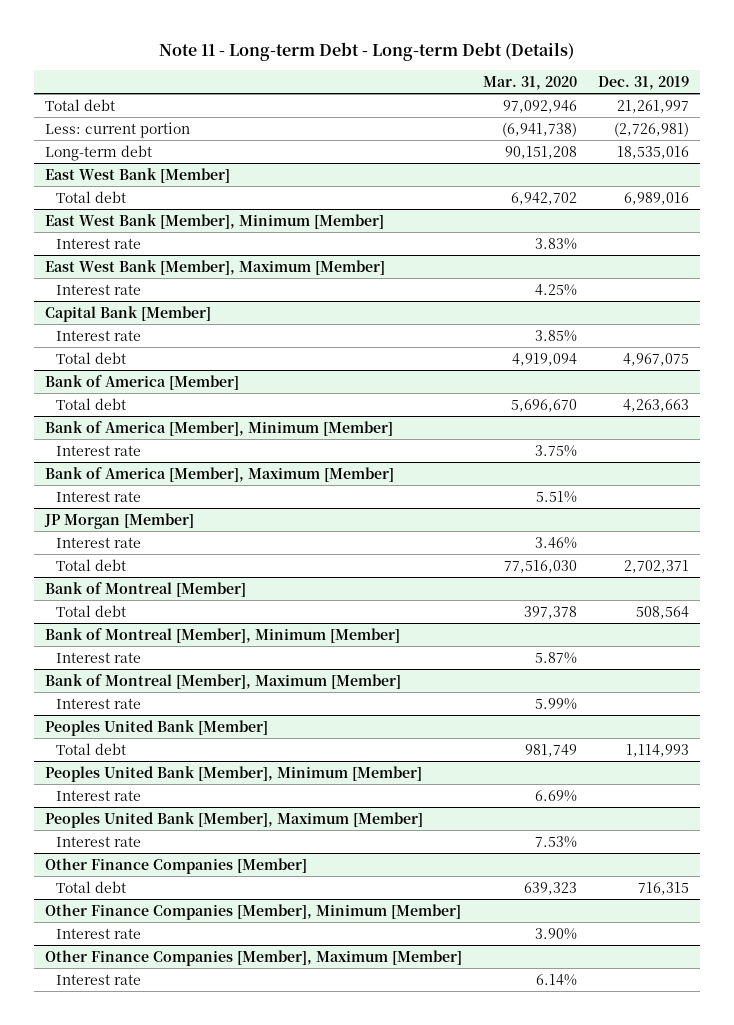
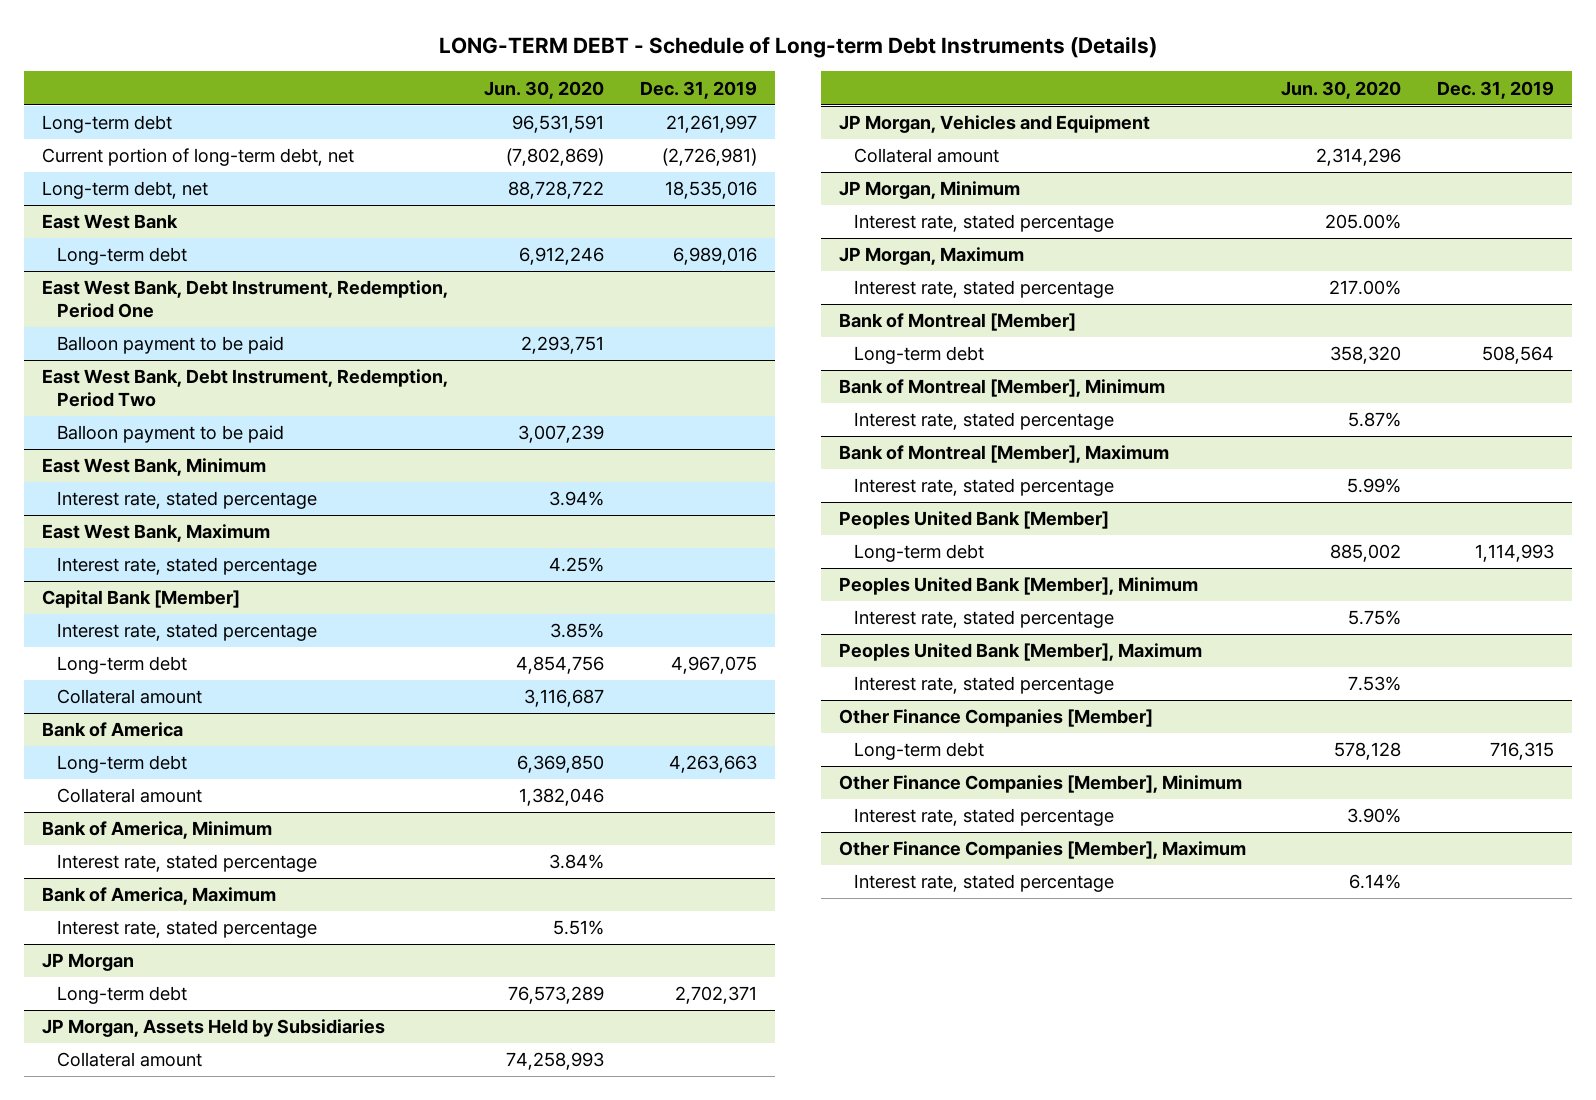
[159,42,575,62] Note 11 - Long-term Debt - Long-term Debt (Details) -> [438,35,1157,58] LONG-TERM DEBT - Schedule of Long-term Debt Instruments (Details)
[483,76,578,91] Mar. 31, 2020 -> none
none -> [484,80,605,99] Jun. 30, 2020
[44,98,115,111] Total debt -> [41,115,172,134] Long-term debt
[44,121,190,138] Less: current portion -> [41,148,354,167] Current portion of long-term debt, net
[44,144,152,161] Long-term debt -> [41,181,208,200] Long-term debt, net
[44,167,230,183] East West Bank [Member] -> [41,214,178,230] East West Bank
[55,190,126,203] Total debt -> [57,247,188,266] Long-term debt
none -> [41,280,448,319] East West Bank, Debt Instrument, Redemption, Period One
none -> [57,336,285,355] Balloon payment to be paid
none -> [41,369,448,408] East West Bank, Debt Instrument, Redemption, Period Two
none -> [57,425,285,444] Balloon payment to be paid
[44,213,384,229] East West Bank [Member], Minimum [Member] -> [41,458,266,477] East West Bank, Minimum
[55,237,141,249] Interest rate -> [57,491,318,510] Interest rate, stated percentage
[44,259,385,275] East West Bank [Member], Maximum [Member] -> [41,524,270,543] East West Bank, Maximum
[55,283,141,295] Interest rate -> [57,557,318,576] Interest rate, stated percentage
[55,536,141,548] Interest rate -> none
[55,329,141,341] Interest rate -> [57,623,318,642] Interest rate, stated percentage
[55,351,126,364] Total debt -> [57,656,188,675] Long-term debt
none -> [57,689,203,705] Collateral amount
[44,374,239,390] Bank of America [Member] -> [41,722,183,738] Bank of America
[55,397,126,410] Total debt -> [57,755,188,774] Long-term debt
none -> [57,788,203,804] Collateral amount
[44,420,393,436] Bank of America [Member], Minimum [Member] -> [41,821,272,840] Bank of America, Minimum
[55,444,141,456] Interest rate -> [57,854,318,873] Interest rate, stated percentage
[44,466,394,482] Bank of America [Member], Maximum [Member] -> [41,887,276,906] Bank of America, Maximum
[55,490,141,502] Interest rate -> [57,920,318,939] Interest rate, stated percentage
[43,512,194,529] JP Morgan [Member] -> [41,953,134,972] JP Morgan
[55,558,126,571] Total debt -> [57,986,188,1005] Long-term debt
none -> [41,1019,385,1038] JP Morgan, Assets Held by Subsidiaries
none -> [57,1052,203,1068] Collateral amount
none -> [838,115,1150,134] JP Morgan, Vehicles and Equipment
none -> [854,148,1000,164] Collateral amount
none -> [838,181,1020,200] JP Morgan, Minimum
none -> [854,214,1115,233] Interest rate, stated percentage
none -> [838,247,1024,266] JP Morgan, Maximum
none -> [854,280,1115,299] Interest rate, stated percentage
[55,604,126,617] Total debt -> [854,346,985,365] Long-term debt
[44,627,400,643] Bank of Montreal [Member], Minimum [Member] -> [838,379,1165,398] Bank of Montreal [Member], Minimum
[55,651,141,663] Interest rate -> [854,412,1115,431] Interest rate, stated percentage
[44,673,401,689] Bank of Montreal [Member], Maximum [Member] -> [838,445,1169,464] Bank of Montreal [Member], Maximum
[55,697,141,709] Interest rate -> [854,478,1115,497] Interest rate, stated percentage
[55,742,126,755] Total debt -> [854,544,985,563] Long-term debt
[44,765,422,782] Peoples United Bank [Member], Minimum [Member] -> [838,577,1198,596] Peoples United Bank [Member], Minimum
[55,789,141,801] Interest rate -> [854,610,1115,629] Interest rate, stated percentage
[44,811,423,828] Peoples United Bank [Member], Maximum [Member] -> [838,643,1202,662] Peoples United Bank [Member], Maximum
[55,835,141,847] Interest rate -> [854,676,1115,695] Interest rate, stated percentage
[55,880,126,893] Total debt -> [854,742,985,761] Long-term debt
[44,903,461,920] Other Finance Companies [Member], Minimum [Member] -> [838,775,1242,794] Other Finance Companies [Member], Minimum
[55,927,141,939] Interest rate -> [854,808,1115,827] Interest rate, stated percentage
[44,949,462,966] Other Finance Companies [Member], Maximum [Member] -> [838,841,1246,860] Other Finance Companies [Member], Maximum
[55,973,141,985] Interest rate -> [854,874,1115,893] Interest rate, stated percentage

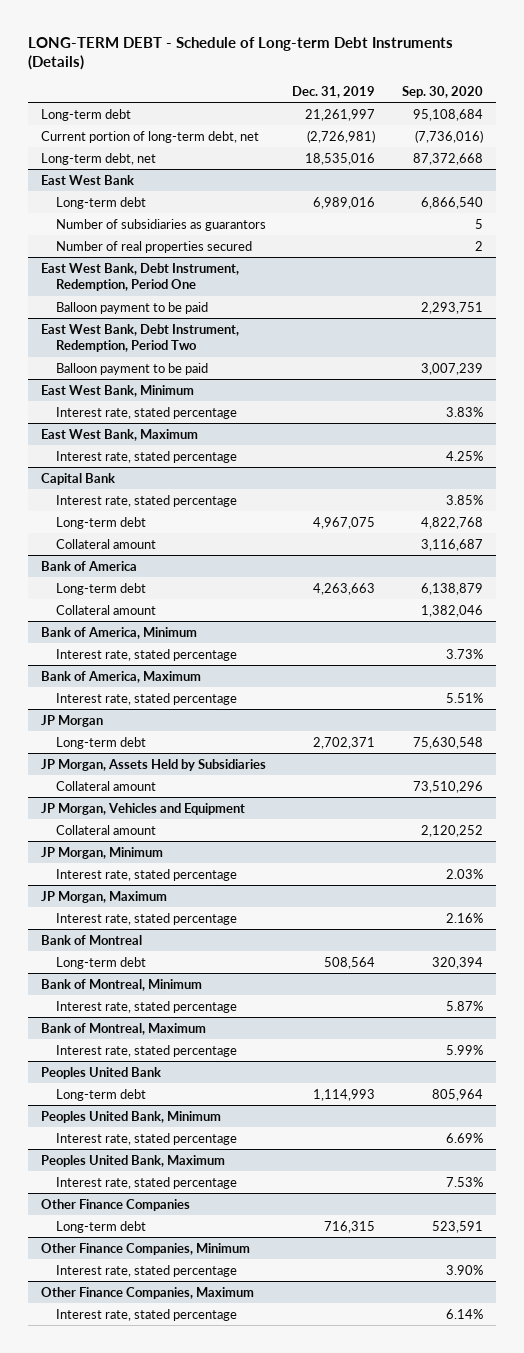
[484,80,605,99] Jun. 30, 2020 -> none
none -> [401,85,483,98] Sep. 30, 2020
none -> [56,218,267,231] Number of subsidiaries as guarantors
none -> [56,240,253,253] Number of real properties secured
[41,590,240,609] Capital Bank [Member] -> [41,472,116,485] Capital Bank
[838,313,1076,332] Bank of Montreal [Member] -> [41,934,143,945] Bank of Montreal
[838,379,1165,398] Bank of Montreal [Member], Minimum -> [41,978,203,991] Bank of Montreal, Minimum
[838,445,1169,464] Bank of Montreal [Member], Maximum -> [41,1022,207,1035] Bank of Montreal, Maximum
[838,511,1109,530] Peoples United Bank [Member] -> [41,1066,162,1079] Peoples United Bank
[838,577,1198,596] Peoples United Bank [Member], Minimum -> [41,1110,222,1123] Peoples United Bank, Minimum
[838,643,1202,662] Peoples United Bank [Member], Maximum -> [41,1154,226,1167] Peoples United Bank, Maximum
[838,709,1153,728] Other Finance Companies [Member] -> [41,1198,191,1211] Other Finance Companies
[838,775,1242,794] Other Finance Companies [Member], Minimum -> [41,1242,251,1255] Other Finance Companies, Minimum
[838,841,1246,860] Other Finance Companies [Member], Maximum -> [41,1286,255,1299] Other Finance Companies, Maximum

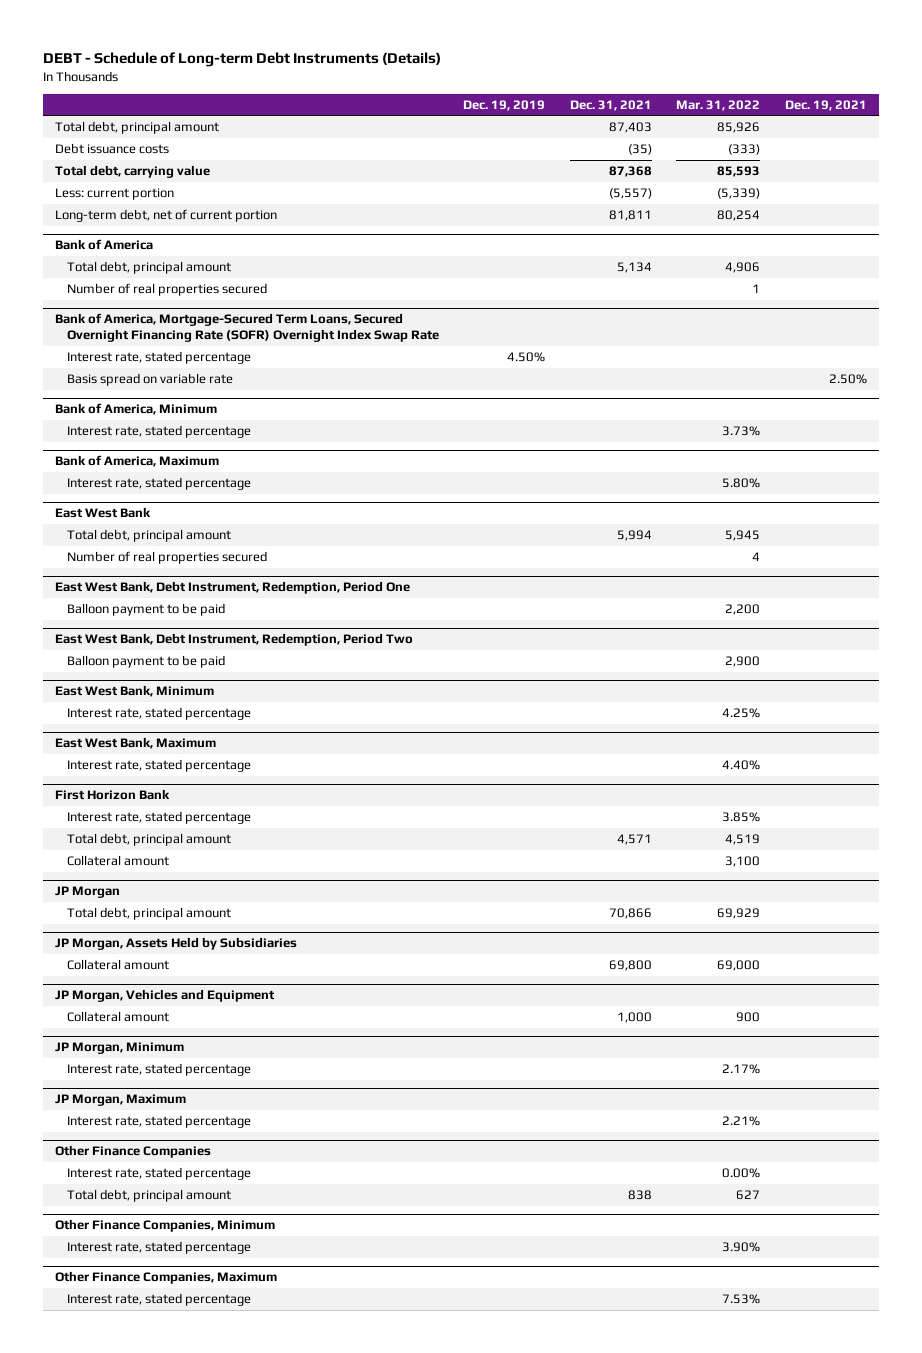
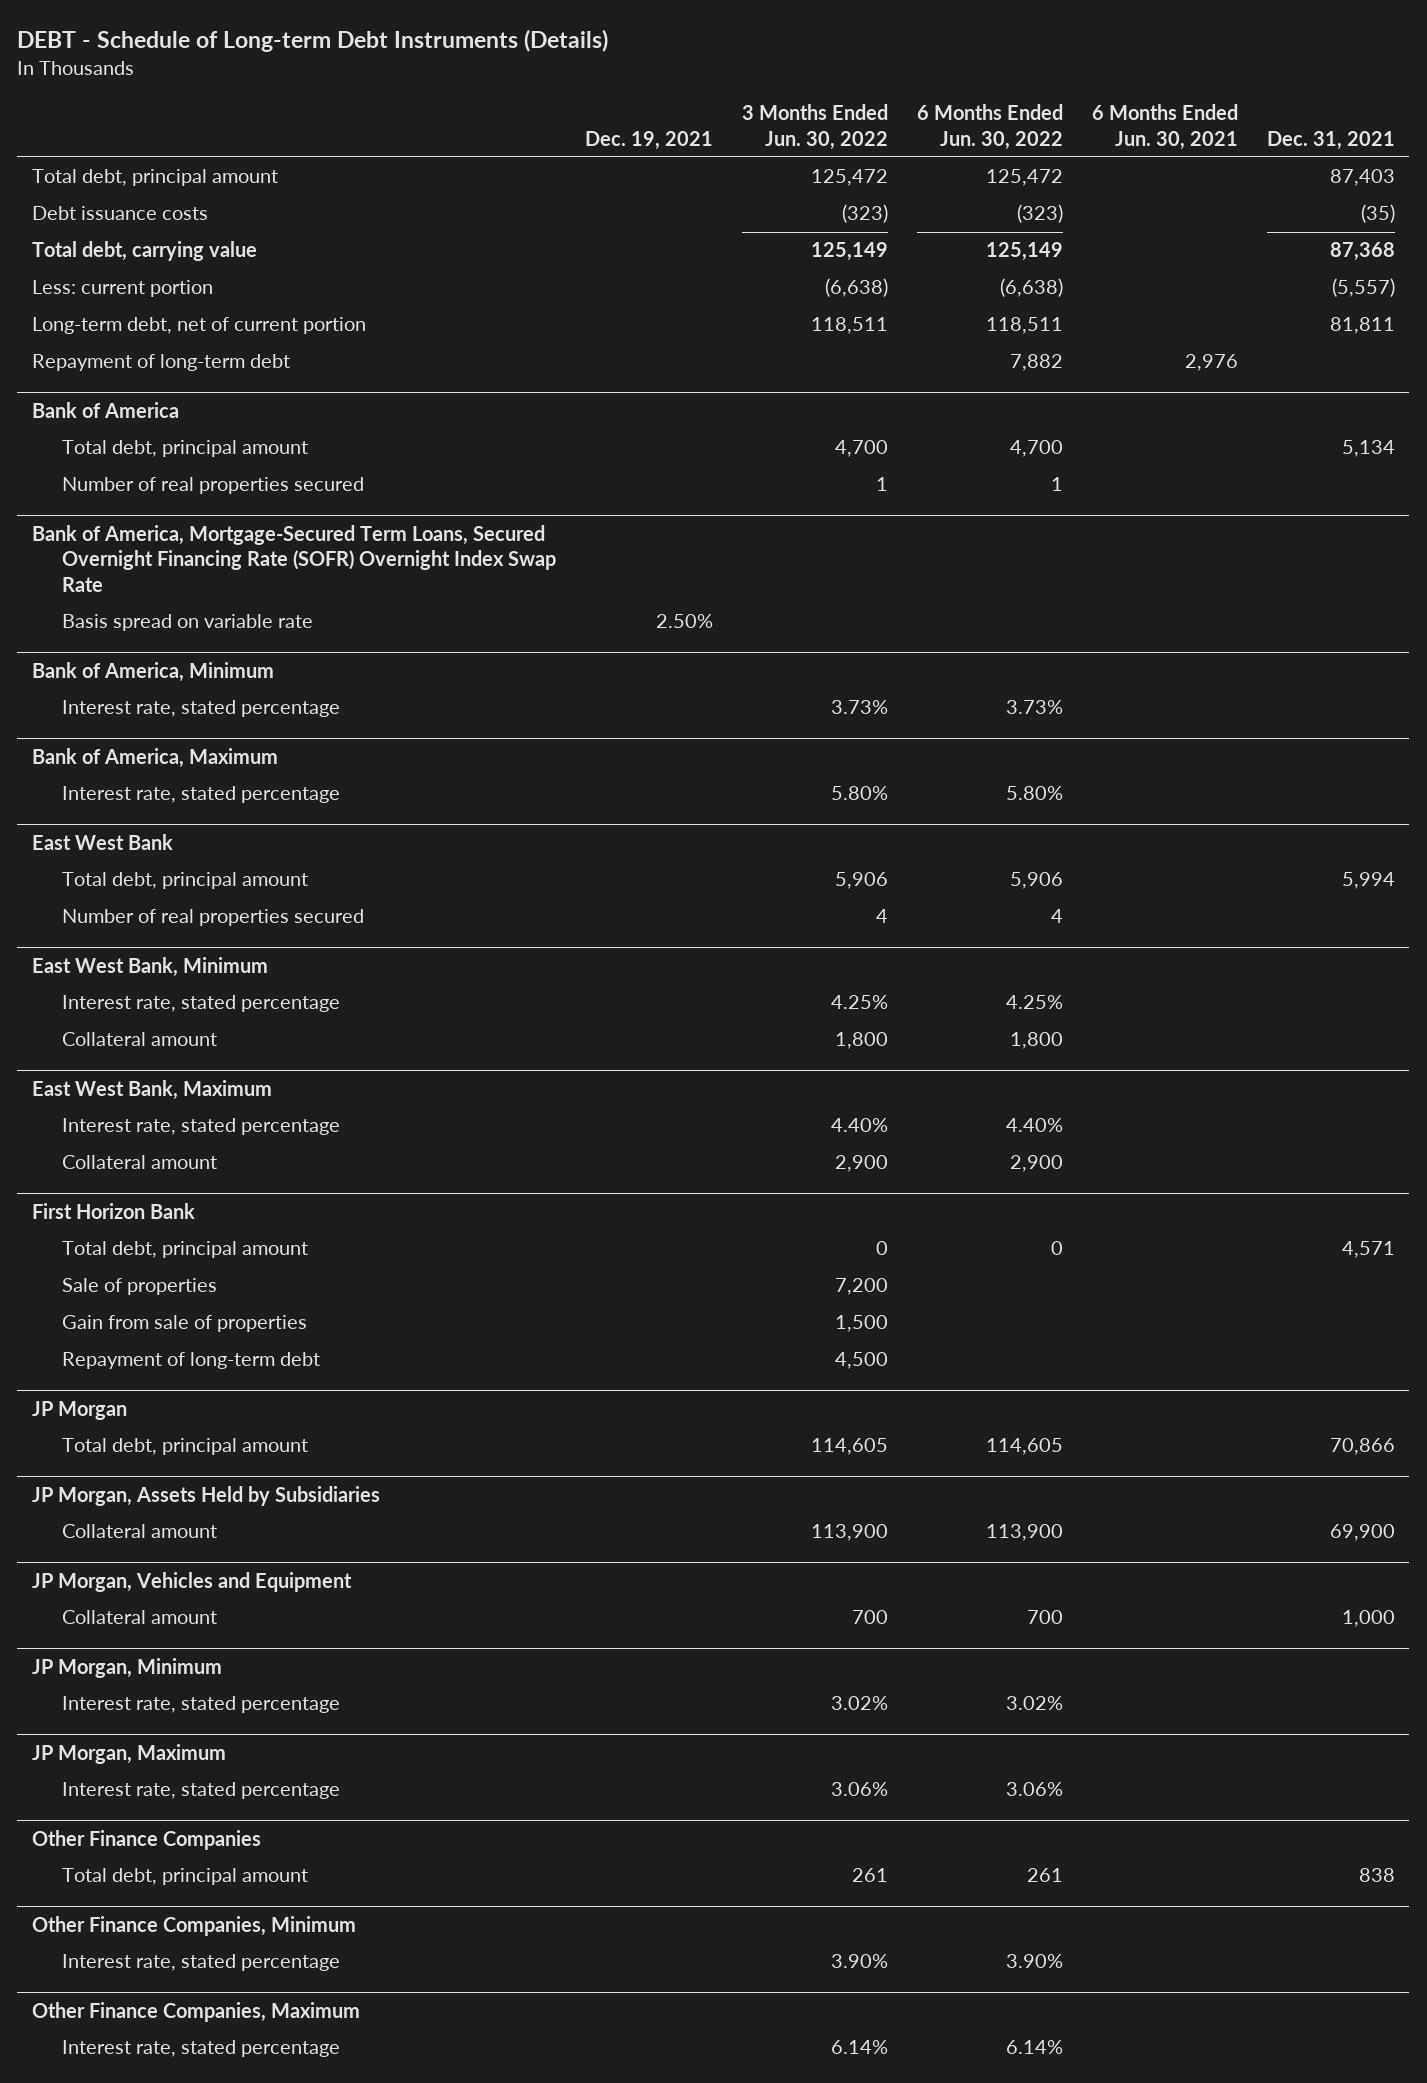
[463,99,546,111] Dec. 19, 2019 -> none
[676,99,761,111] Mar. 31, 2022 -> none
none -> [741,104,888,150] 3 Months Ended Jun. 30, 2022
none -> [916,104,1063,150] 6 Months Ended Jun. 30, 2022
none -> [1091,104,1238,150] 6 Months Ended Jun. 30, 2021
none -> [31,354,290,372] Repayment of long-term debt
[66,351,251,365] Interest rate, stated percentage -> none
[55,581,411,595] East West Bank, Debt Instrument, Redemption, Period One -> none
[66,603,225,617] Balloon payment to be paid -> none
[55,633,414,647] East West Bank, Debt Instrument, Redemption, Period Two -> none
[66,655,225,669] Balloon payment to be paid -> none
none -> [61,1032,217,1047] Collateral amount
none -> [61,1155,217,1170] Collateral amount
[66,811,251,825] Interest rate, stated percentage -> none
[66,855,169,867] Collateral amount -> none
none -> [61,1278,217,1296] Sale of properties
none -> [61,1315,307,1333] Gain from sale of properties
none -> [61,1352,320,1370] Repayment of long-term debt
[608,960,652,972] 69,800 -> [1329,1524,1395,1542] 69,900
[66,1167,251,1181] Interest rate, stated percentage -> none

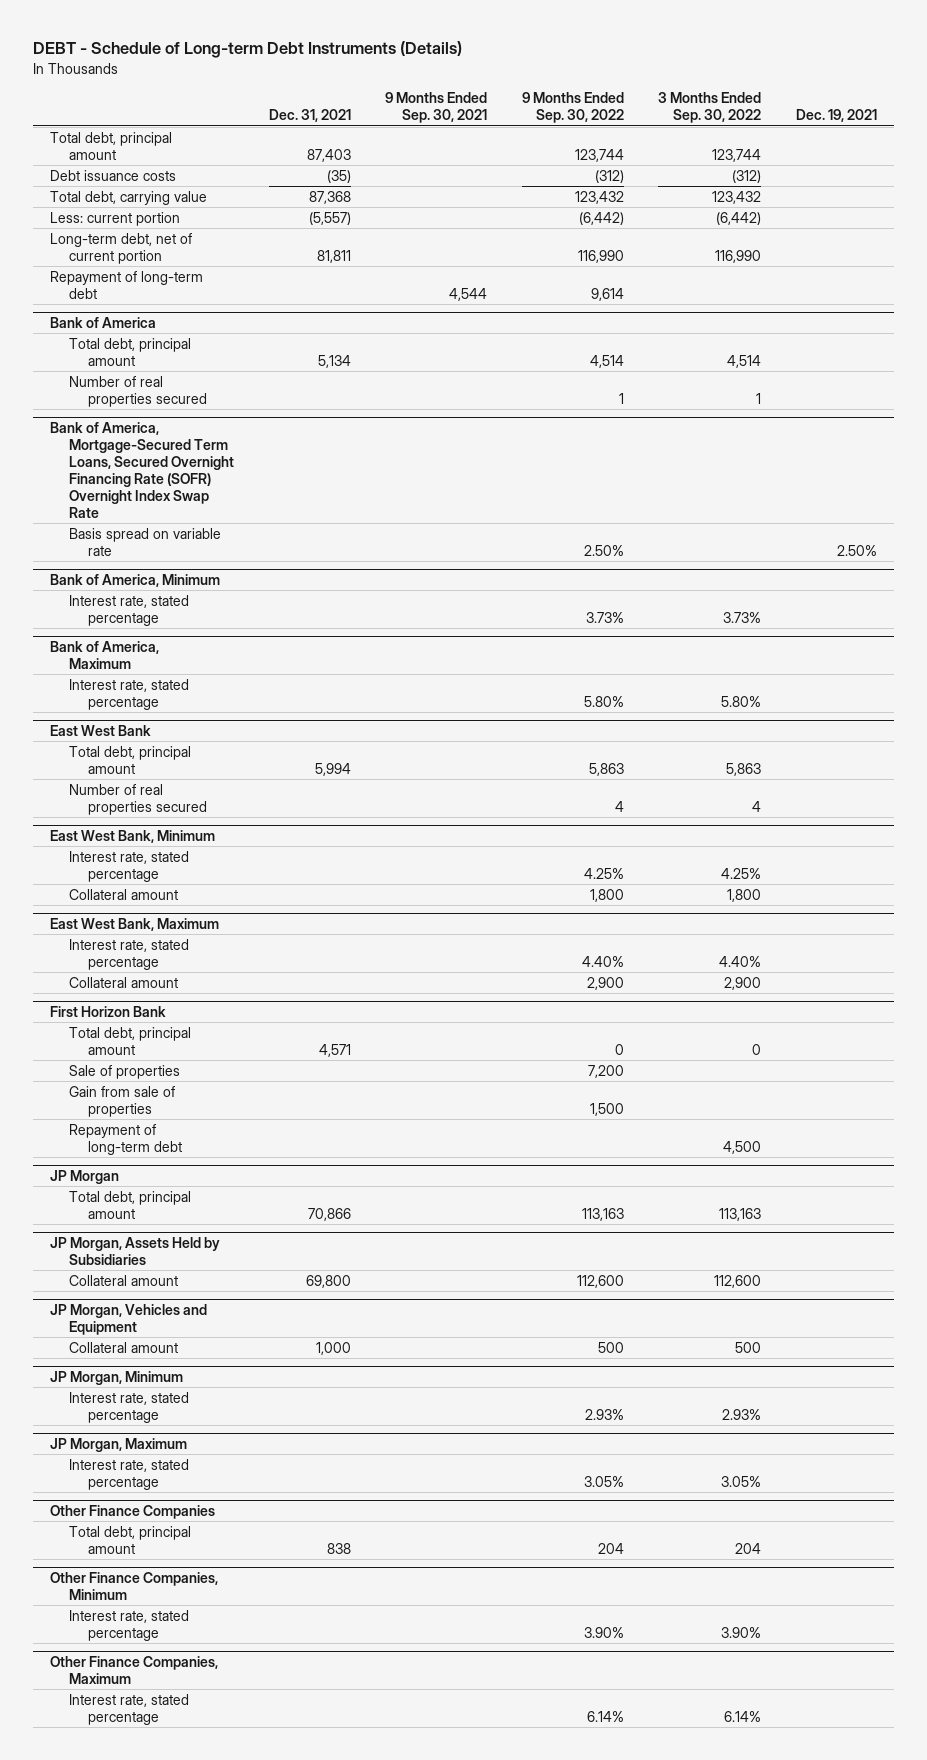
[741,104,888,150] 3 Months Ended Jun. 30, 2022 -> none
[916,104,1063,150] 6 Months Ended Jun. 30, 2022 -> none
[1091,104,1238,150] 6 Months Ended Jun. 30, 2021 -> none
none -> [385,92,488,124] 9 Months Ended Sep. 30, 2021
none -> [521,92,624,124] 9 Months Ended Sep. 30, 2022
none -> [658,92,762,124] 3 Months Ended Sep. 30, 2022
[1329,1524,1395,1542] 69,900 -> [305,1274,351,1288] 69,800

